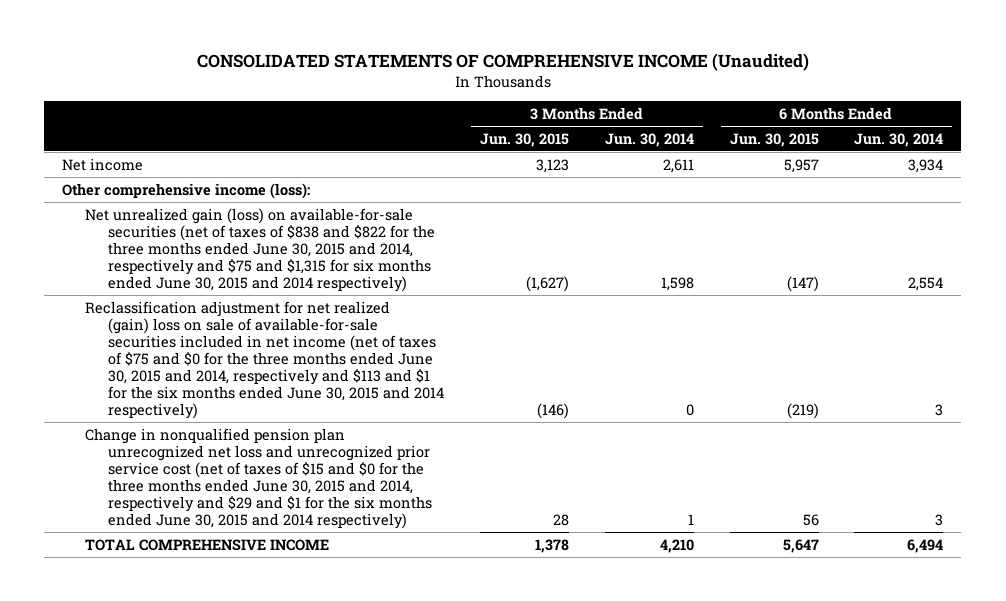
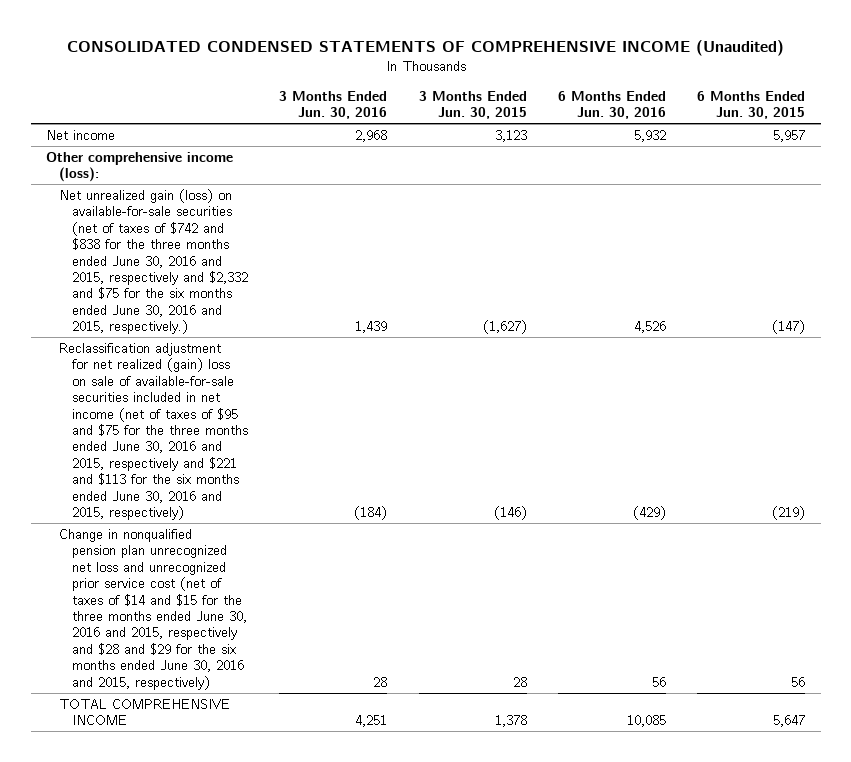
[196,53,809,72] CONSOLIDATED STATEMENTS OF COMPREHENSIVE INCOME (Unaudited) -> [66,40,784,57] CONSOLIDATED CONDENSED STATEMENTS OF COMPREHENSIVE INCOME (Unaudited)
[604,132,694,147] Jun. 30, 2014 -> none
[854,132,944,147] Jun. 30, 2014 -> none
none -> [279,90,388,120] 3 Months Ended Jun. 30, 2016
none -> [557,90,666,120] 6 Months Ended Jun. 30, 2016
[85,207,436,292] Net unrealized gain (loss) on available-for-sale securities (net of taxes of $838 and $822 for the three months ended June 30, 2015 and 2014, respectively and $75 and $1,315 for six months ended June 30, 2015 and 2014 respectively) -> [59,188,248,335] Net unrealized gain (loss) on available-for-sale securities (net of taxes of $742 and $838 for the three months ended June 30, 2016 and 2015, respectively and $2,332 and $75 for the six months ended June 30, 2016 and 2015, respectively.)
[85,300,445,420] Reclassification adjustment for net realized (gain) loss on sale of available-for-sale securities included in net income (net of taxes of $75 and $0 for the three months ended June 30, 2015 and 2014, respectively and $113 and $1 for the six months ended June 30, 2015 and 2014 respectively) -> [59,342,248,521] Reclassification adjustment for net realized (gain) loss on sale of available-for-sale securities included in net income (net of taxes of $95 and $75 for the three months ended June 30, 2016 and 2015, respectively and $221 and $113 for the six months ended June 30, 2016 and 2015, respectively)
[85,427,433,530] Change in nonqualified pension plan unrecognized net loss and unrecognized prior service cost (net of taxes of $15 and $0 for the three months ended June 30, 2015 and 2014, respectively and $29 and $1 for the six months ended June 30, 2015 and 2014 respectively) -> [59,528,247,690] Change in nonqualified pension plan unrecognized net loss and unrecognized prior service cost (net of taxes of $14 and $15 for the three months ended June 30, 2016 and 2015, respectively and $28 and $29 for the six months ended June 30, 2016 and 2015, respectively)

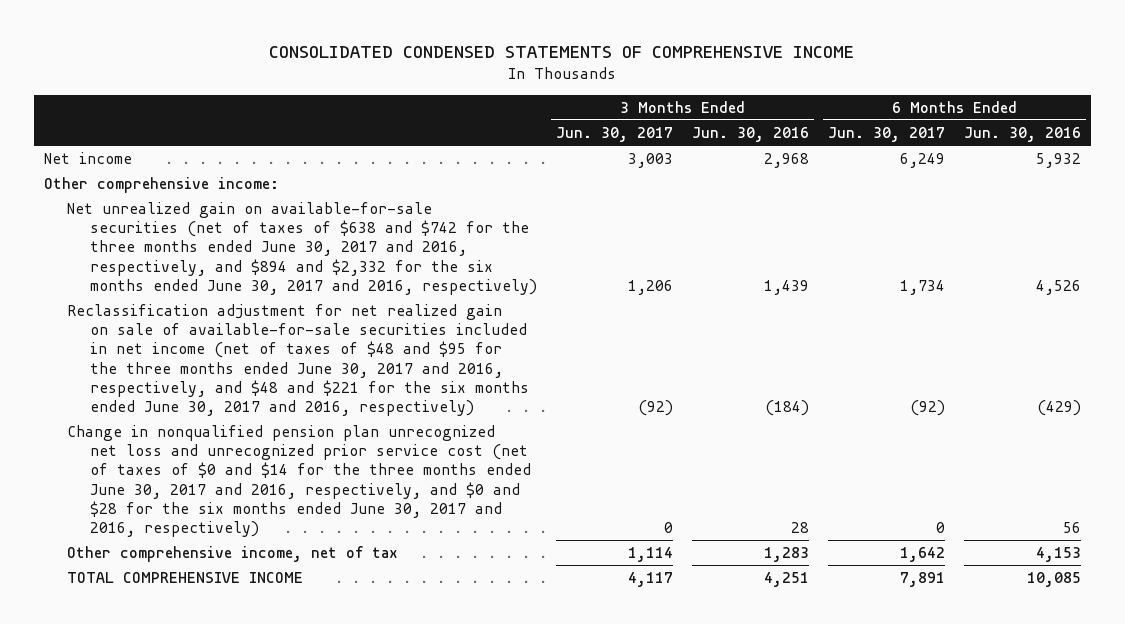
[66,40,784,57] CONSOLIDATED CONDENSED STATEMENTS OF COMPREHENSIVE INCOME (Unaudited) -> [269,46,855,59] CONSOLIDATED CONDENSED STATEMENTS OF COMPREHENSIVE INCOME
[418,90,527,120] 3 Months Ended Jun. 30, 2015 -> none
[697,90,806,120] 6 Months Ended Jun. 30, 2015 -> none
none -> [556,126,674,142] Jun. 30, 2017
none -> [828,126,946,142] Jun. 30, 2017
[46,151,234,183] Other comprehensive income (loss): -> [43,176,279,193] Other comprehensive income:
[59,188,248,335] Net unrealized gain (loss) on available-for-sale securities (net of taxes of $742 and $838 for the three months ended June 30, 2016 and 2015, respectively and $2,332 and $75 for the six months ended June 30, 2016 and 2015, respectively.) -> [66,201,538,295] Net unrealized gain on available-for-sale securities (net of taxes of $638 and $742 for the three months ended June 30, 2017 and 2016, respectively, and $894 and $2,332 for the six months ended June 30, 2017 and 2016, respectively)
[59,342,248,521] Reclassification adjustment for net realized (gain) loss on sale of available-for-sale securities included in net income (net of taxes of $95 and $75 for the three months ended June 30, 2016 and 2015, respectively and $221 and $113 for the six months ended June 30, 2016 and 2015, respectively) -> [66,303,530,416] Reclassification adjustment for net realized gain on sale of available-for-sale securities included in net income (net of taxes of $48 and $95 for the three months ended June 30, 2017 and 2016, respectively, and $48 and $221 for the six months ended June 30, 2017 and 2016, respectively)
[59,528,247,690] Change in nonqualified pension plan unrecognized net loss and unrecognized prior service cost (net of taxes of $14 and $15 for the three months ended June 30, 2016 and 2015, respectively and $28 and $29 for the six months ended June 30, 2016 and 2015, respectively) -> [66,424,532,537] Change in nonqualified pension plan unrecognized net loss and unrecognized prior service cost (net of taxes of $0 and $14 for the three months ended June 30, 2017 and 2016, respectively, and $0 and $28 for the six months ended June 30, 2017 and 2016, respectively)
none -> [66,545,398,562] Other comprehensive income, net of tax

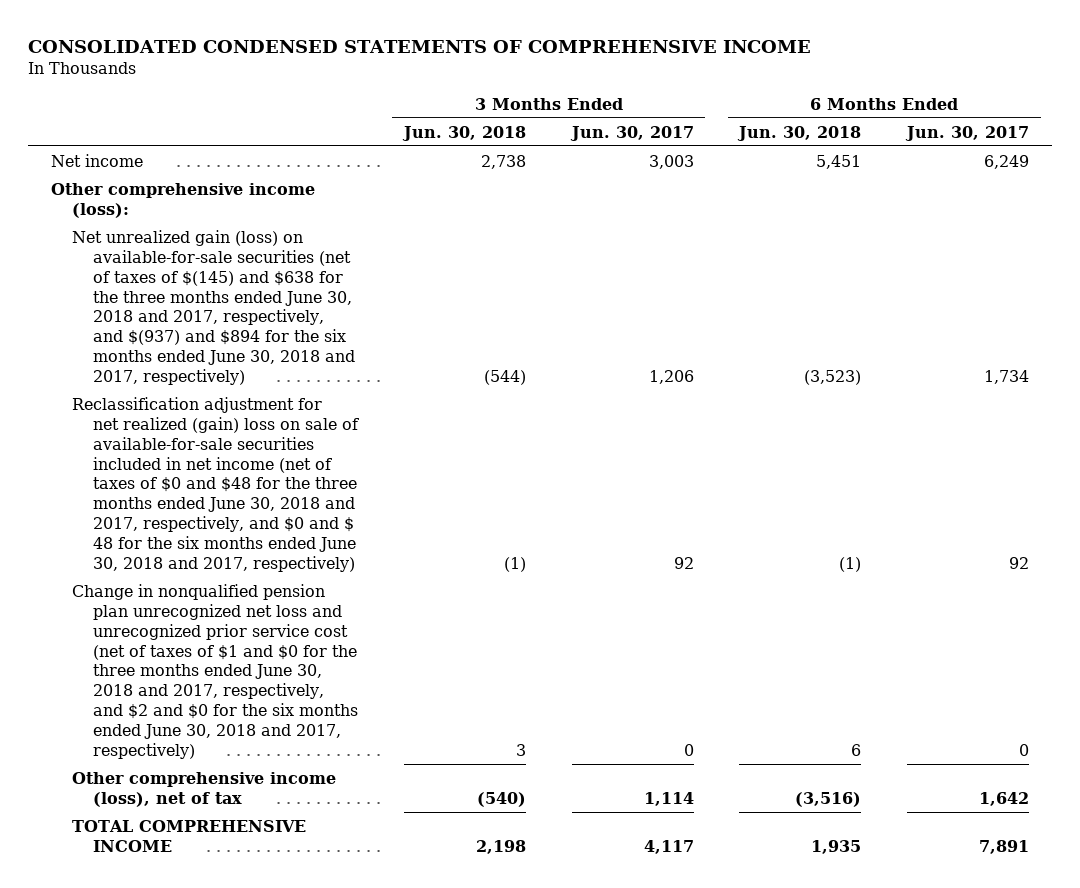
[692,126,810,142] Jun. 30, 2016 -> none
[964,126,1082,142] Jun. 30, 2016 -> none
none -> [401,125,526,141] Jun. 30, 2018
none -> [737,125,862,141] Jun. 30, 2018
[43,176,279,193] Other comprehensive income: -> [51,182,316,218] Other comprehensive income (loss):
[66,201,538,295] Net unrealized gain on available-for-sale securities (net of taxes of $638 and $742 for the three months ended June 30, 2017 and 2016, respectively, and $894 and $2,332 for the six months ended June 30, 2017 and 2016, respectively) -> [72,229,356,386] Net unrealized gain (loss) on available-for-sale securities (net of taxes of $(145) and $638 for the three months ended June 30, 2018 and 2017, respectively, and $(937) and $894 for the six months ended June 30, 2018 and 2017, respectively)
[66,303,530,416] Reclassification adjustment for net realized gain on sale of available-for-sale securities included in net income (net of taxes of $48 and $95 for the three months ended June 30, 2017 and 2016, respectively, and $48 and $221 for the six months ended June 30, 2017 and 2016, respectively) -> [72,396,360,573] Reclassification adjustment for net realized (gain) loss on sale of available-for-sale securities included in net income (net of taxes of $0 and $48 for the three months ended June 30, 2018 and 2017, respectively, and $0 and $ 48 for the six months ended June 30, 2018 and 2017, respectively)
[638,399,674,416] (92) -> [673,557,694,570] 92
[910,399,946,416] (92) -> [1009,557,1030,570] 92
[66,424,532,537] Change in nonqualified pension plan unrecognized net loss and unrecognized prior service cost (net of taxes of $0 and $14 for the three months ended June 30, 2017 and 2016, respectively, and $0 and $28 for the six months ended June 30, 2017 and 2016, respectively) -> [72,583,359,760] Change in nonqualified pension plan unrecognized net loss and unrecognized prior service cost (net of taxes of $1 and $0 for the three months ended June 30, 2018 and 2017, respectively, and $2 and $0 for the six months ended June 30, 2018 and 2017, respectively)
[66,545,398,562] Other comprehensive income, net of tax -> [72,771,337,807] Other comprehensive income (loss), net of tax

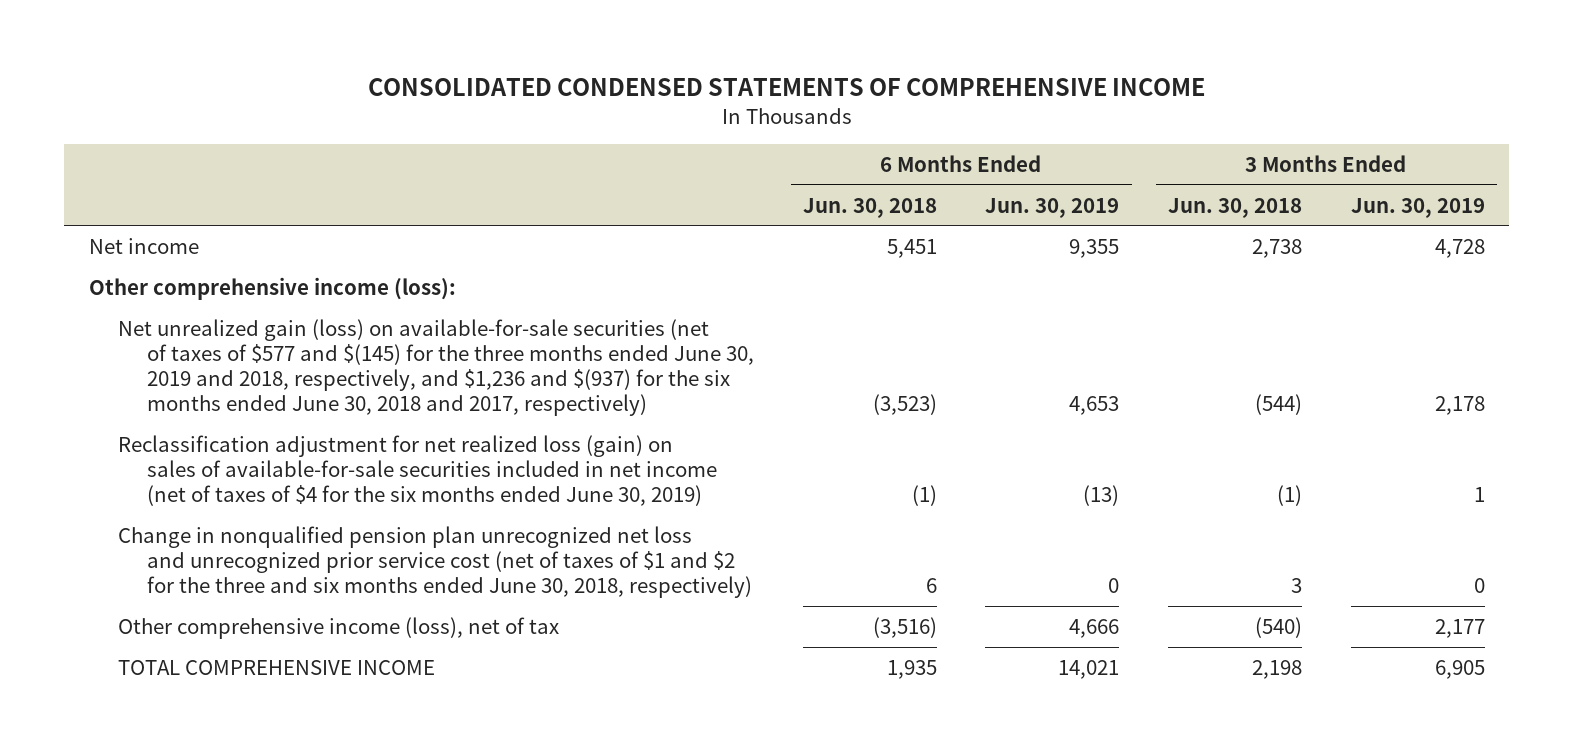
[569,125,694,141] Jun. 30, 2017 -> none
[905,125,1030,141] Jun. 30, 2017 -> none
none -> [985,197,1120,218] Jun. 30, 2019
none -> [1350,197,1485,218] Jun. 30, 2019
[72,229,356,386] Net unrealized gain (loss) on available-for-sale securities (net of taxes of $(145) and $638 for the three months ended June 30, 2018 and 2017, respectively, and $(937) and $894 for the six months ended June 30, 2018 and 2017, respectively) -> [117,318,755,416] Net unrealized gain (loss) on available-for-sale securities (net of taxes of $577 and $(145) for the three months ended June 30, 2019 and 2018, respectively, and $1,236 and $(937) for the six months ended June 30, 2018 and 2017, respectively)
[72,396,360,573] Reclassification adjustment for net realized (gain) loss on sale of available-for-sale securities included in net income (net of taxes of $0 and $48 for the three months ended June 30, 2018 and 2017, respectively, and $0 and $ 48 for the six months ended June 30, 2018 and 2017, respectively) -> [117,434,718,506] Reclassification adjustment for net realized loss (gain) on sales of available-for-sale securities included in net income (net of taxes of $4 for the six months ended June 30, 2019)
[72,583,359,760] Change in nonqualified pension plan unrecognized net loss and unrecognized prior service cost (net of taxes of $1 and $0 for the three months ended June 30, 2018 and 2017, respectively, and $2 and $0 for the six months ended June 30, 2018 and 2017, respectively) -> [117,525,753,598] Change in nonqualified pension plan unrecognized net loss and unrecognized prior service cost (net of taxes of $1 and $2 for the three and six months ended June 30, 2018, respectively)

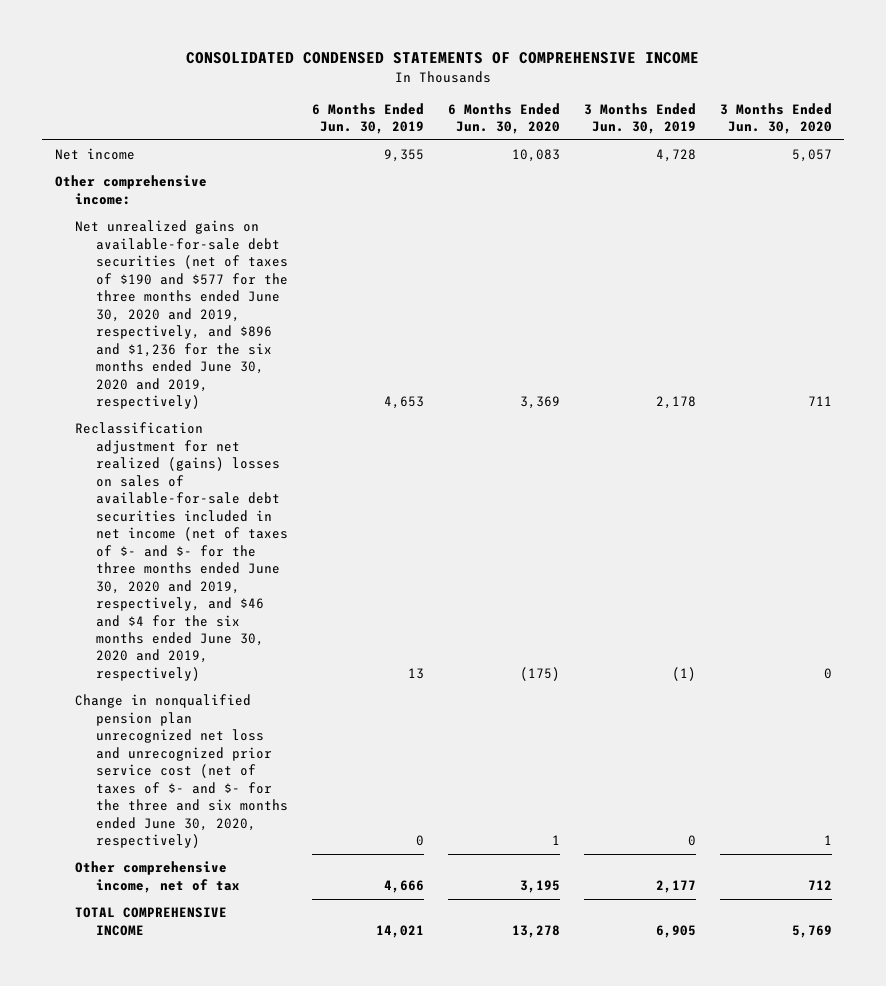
[802,197,937,218] Jun. 30, 2018 -> none
[1168,197,1303,218] Jun. 30, 2018 -> none
none -> [447,102,560,135] 6 Months Ended Jun. 30, 2020
none -> [719,102,832,135] 3 Months Ended Jun. 30, 2020
[88,276,456,300] Other comprehensive income (loss): -> [54,175,207,205] Other comprehensive income:
[117,318,755,416] Net unrealized gain (loss) on available-for-sale securities (net of taxes of $577 and $(145) for the three months ended June 30, 2019 and 2018, respectively, and $1,236 and $(937) for the six months ended June 30, 2018 and 2017, respectively) -> [75,220,288,410] Net unrealized gains on available-for-sale debt securities (net of taxes of $190 and $577 for the three months ended June 30, 2020 and 2019, respectively, and $896 and $1,236 for the six months ended June 30, 2020 and 2019, respectively)
[117,434,718,506] Reclassification adjustment for net realized loss (gain) on sales of available-for-sale securities included in net income (net of taxes of $4 for the six months ended June 30, 2019) -> [75,422,288,681] Reclassification adjustment for net realized (gains) losses on sales of available-for-sale debt securities included in net income (net of taxes of $- and $- for the three months ended June 30, 2020 and 2019, respectively, and $46 and $4 for the six months ended June 30, 2020 and 2019, respectively)
[1083,484,1120,506] (13) -> [407,667,424,679] 13
[1473,486,1485,502] 1 -> [671,666,696,681] (1)
[117,525,753,598] Change in nonqualified pension plan unrecognized net loss and unrecognized prior service cost (net of taxes of $1 and $2 for the three and six months ended June 30, 2018, respectively) -> [75,694,288,849] Change in nonqualified pension plan unrecognized net loss and unrecognized prior service cost (net of taxes of $- and $- for the three and six months ended June 30, 2020, respectively)
[117,616,559,639] Other comprehensive income (loss), net of tax -> [75,861,240,893] Other comprehensive income, net of tax

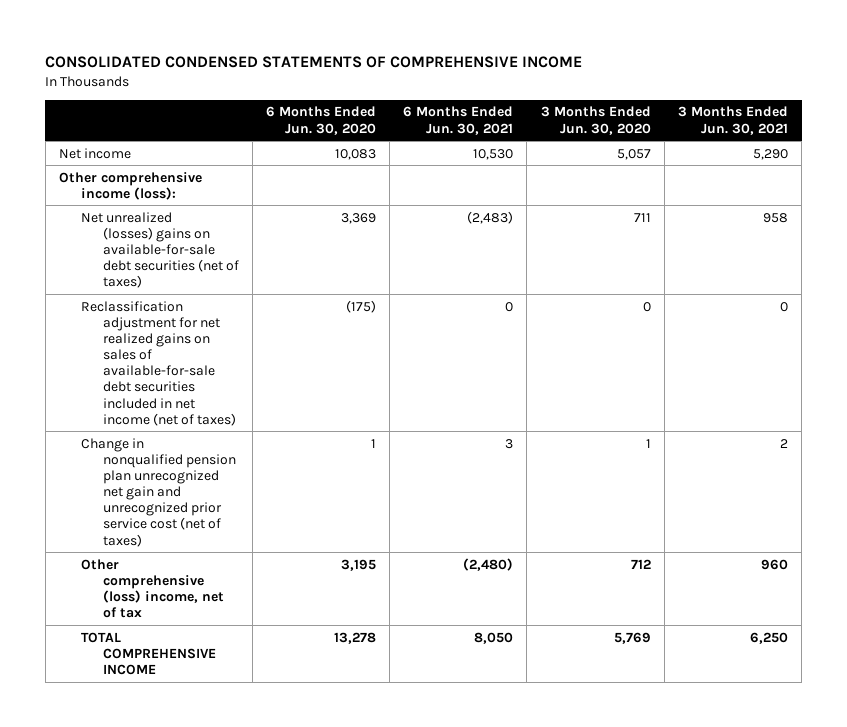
[311,102,424,135] 6 Months Ended Jun. 30, 2019 -> none
[583,102,696,135] 3 Months Ended Jun. 30, 2019 -> none
none -> [403,106,514,135] 6 Months Ended Jun. 30, 2021
none -> [677,106,788,135] 3 Months Ended Jun. 30, 2021
[54,175,207,205] Other comprehensive income: -> [59,171,203,200] Other comprehensive income (loss):
[75,220,288,410] Net unrealized gains on available-for-sale debt securities (net of taxes of $190 and $577 for the three months ended June 30, 2020 and 2019, respectively, and $896 and $1,236 for the six months ended June 30, 2020 and 2019, respectively) -> [80,211,239,289] Net unrealized (losses) gains on available-for-sale debt securities (net of taxes)
[75,422,288,681] Reclassification adjustment for net realized (gains) losses on sales of available-for-sale debt securities included in net income (net of taxes of $- and $- for the three months ended June 30, 2020 and 2019, respectively, and $46 and $4 for the six months ended June 30, 2020 and 2019, respectively) -> [80,300,236,426] Reclassification adjustment for net realized gains on sales of available-for-sale debt securities included in net income (net of taxes)
[75,694,288,849] Change in nonqualified pension plan unrecognized net loss and unrecognized prior service cost (net of taxes of $- and $- for the three and six months ended June 30, 2020, respectively) -> [80,437,236,547] Change in nonqualified pension plan unrecognized net gain and unrecognized prior service cost (net of taxes)
[75,861,240,893] Other comprehensive income, net of tax -> [80,558,224,619] Other comprehensive (loss) income, net of tax

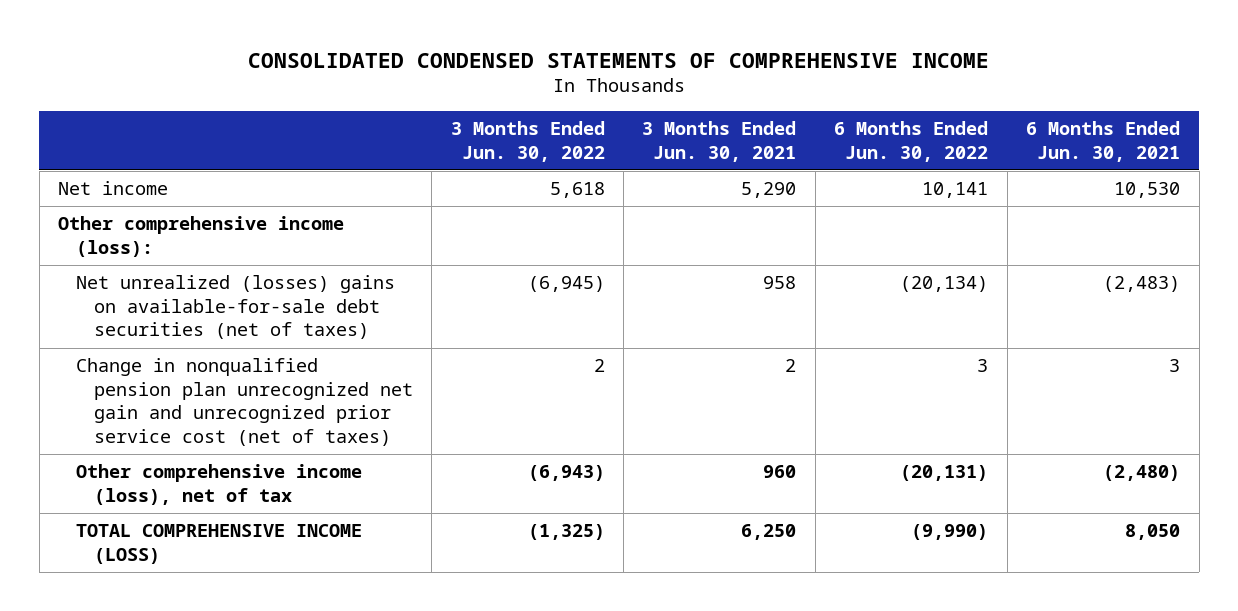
[265,106,376,135] 6 Months Ended Jun. 30, 2020 -> none
[540,106,651,135] 3 Months Ended Jun. 30, 2020 -> none
none -> [450,120,605,162] 3 Months Ended Jun. 30, 2022
none -> [834,120,989,162] 6 Months Ended Jun. 30, 2022
[80,300,236,426] Reclassification adjustment for net realized gains on sales of available-for-sale debt securities included in net income (net of taxes) -> none
[80,558,224,619] Other comprehensive (loss) income, net of tax -> [75,464,362,505] Other comprehensive income (loss), net of tax
[80,631,216,675] TOTAL COMPREHENSIVE INCOME -> [75,524,362,564] TOTAL COMPREHENSIVE INCOME (LOSS)

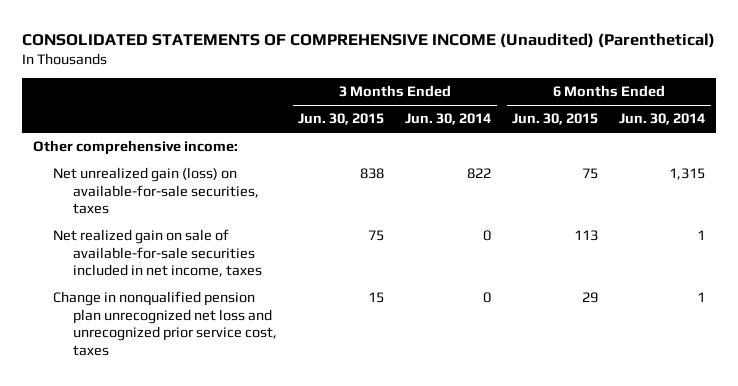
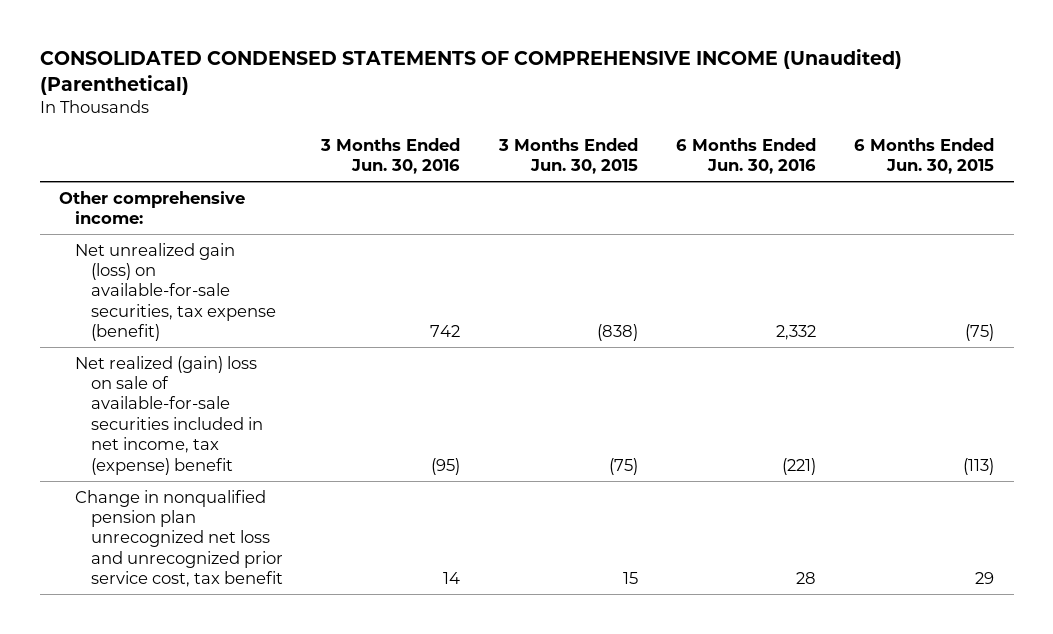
[22,32,716,48] CONSOLIDATED STATEMENTS OF COMPREHENSIVE INCOME (Unaudited) (Parenthetical) -> [39,49,902,95] CONSOLIDATED CONDENSED STATEMENTS OF COMPREHENSIVE INCOME (Unaudited) (Parenthetical)
[405,113,492,126] Jun. 30, 2014 -> none
[619,113,706,126] Jun. 30, 2014 -> none
none -> [320,138,461,175] 3 Months Ended Jun. 30, 2016
none -> [676,138,817,175] 6 Months Ended Jun. 30, 2016
[53,167,260,215] Net unrealized gain (loss) on available-for-sale securities, taxes -> [74,242,277,342] Net unrealized gain (loss) on available-for-sale securities, tax expense (benefit)
[360,168,385,180] 838 -> [596,324,638,342] (838)
[582,168,599,180] 75 -> [965,324,995,342] (75)
[53,229,263,278] Net realized gain on sale of available-for-sale securities included in net income, taxes -> [74,355,264,475] Net realized (gain) loss on sale of available-for-sale securities included in net income, tax (expense) benefit
[368,230,385,242] 75 -> [608,457,638,475] (75)
[574,230,599,242] 113 -> [963,457,995,475] (113)
[53,291,278,357] Change in nonqualified pension plan unrecognized net loss and unrecognized prior service cost, taxes -> [74,489,284,588] Change in nonqualified pension plan unrecognized net loss and unrecognized prior service cost, tax benefit

